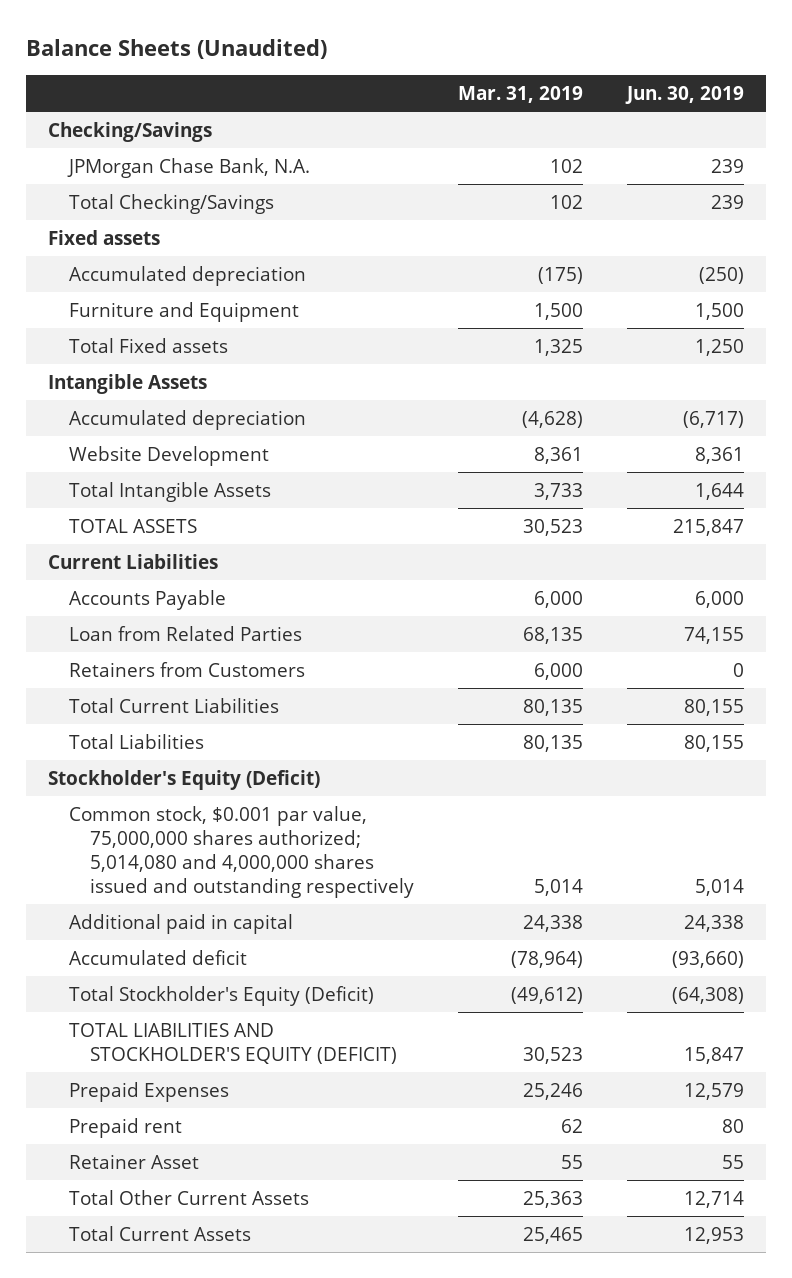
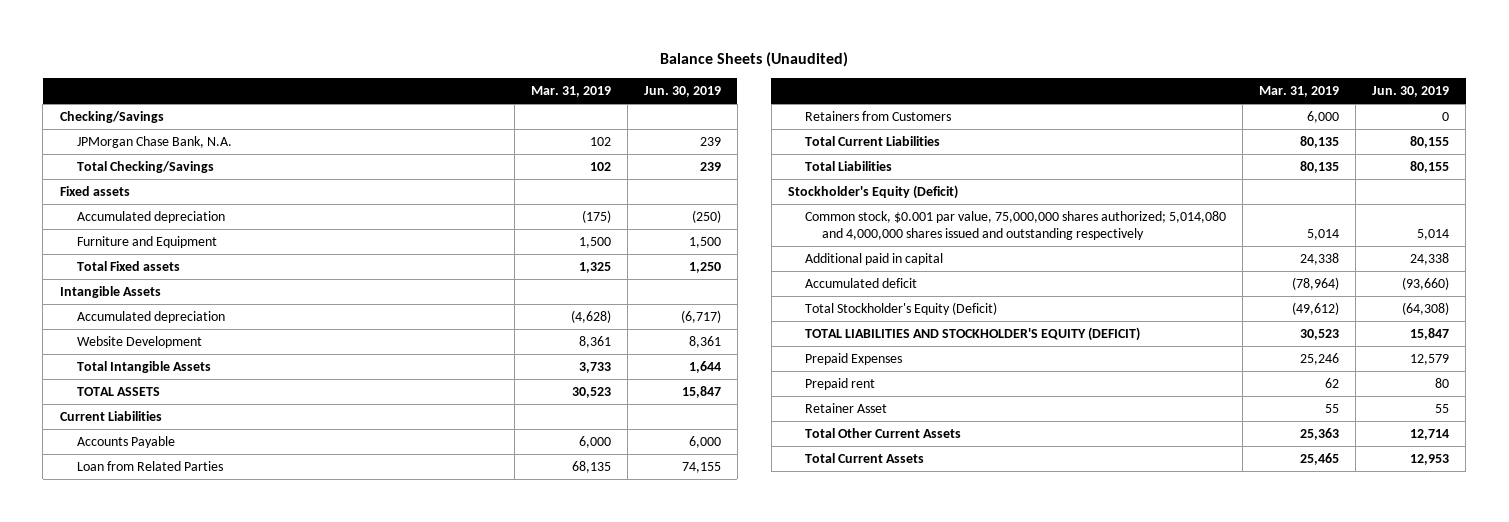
[673,518,745,536] 215,847 -> [681,386,721,399] 15,847

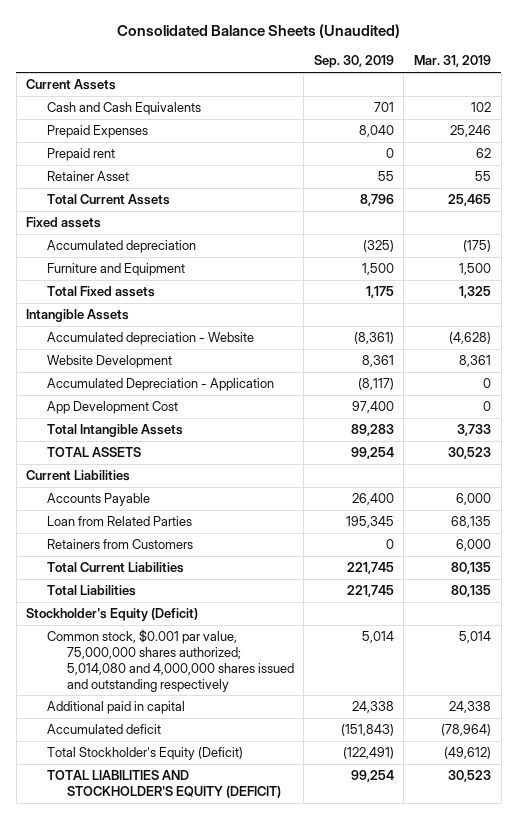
[660,52,849,68] Balance Sheets (Unaudited) -> [116,24,400,39] Consolidated Balance Sheets (Unaudited)
[643,85,721,97] Jun. 30, 2019 -> none
none -> [313,55,394,69] Sep. 30, 2019
[59,111,164,124] Checking/Savings -> none
[76,136,232,149] JPMorgan Chase Bank, N.A. -> none
[76,161,214,174] Total Checking/Savings -> none
none -> [26,79,117,91] Current Assets
none -> [46,102,201,116] Cash and Cash Equivalents
[804,353,902,366] Prepaid Expenses -> [46,125,148,139] Prepaid Expenses
[804,378,875,391] Prepaid rent -> [46,148,115,162] Prepaid rent
[804,403,887,414] Retainer Asset -> [46,171,129,182] Retainer Asset
[804,453,924,464] Total Current Assets -> [46,194,170,206] Total Current Assets
[76,311,225,324] Accumulated depreciation -> [46,332,254,346] Accumulated depreciation - Website
none -> [46,378,274,392] Accumulated Depreciation - Application
none -> [46,401,178,415] App Development Cost
[804,428,961,439] Total Other Current Assets -> none

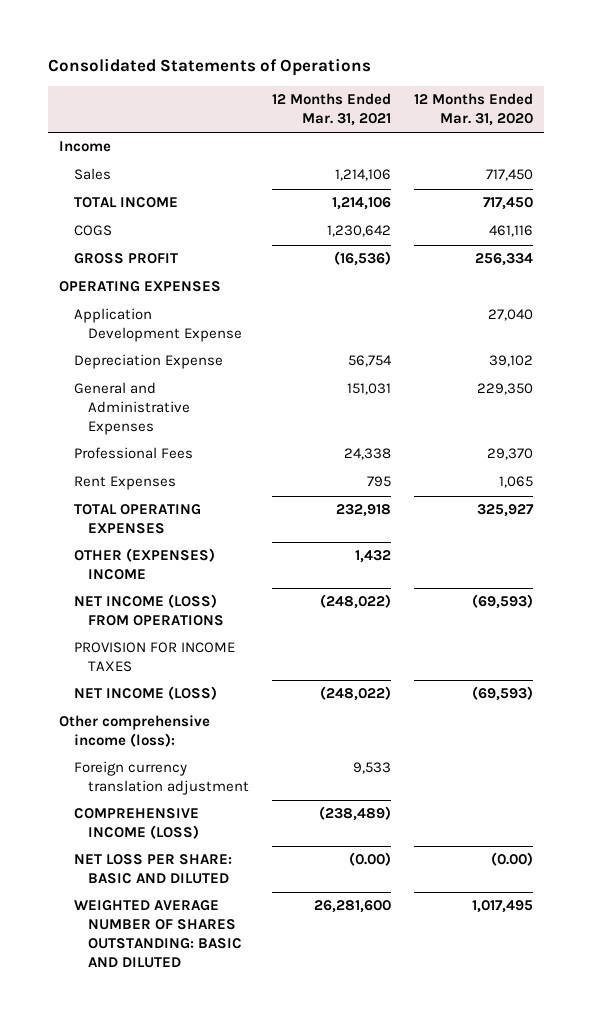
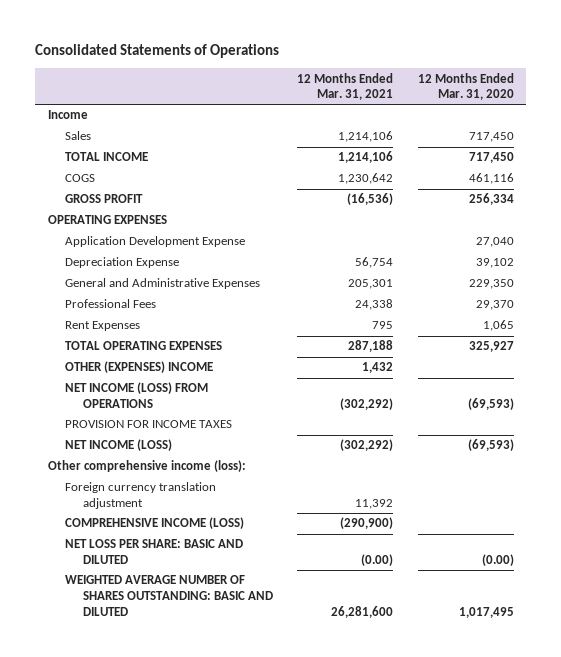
[347,383,392,396] 151,031 -> [348,279,394,290] 205,301
[336,504,392,518] 232,918 -> [348,340,394,353] 287,188
[320,594,392,610] (248,022) -> [340,398,394,411] (302,292)
[320,686,392,702] (248,022) -> [340,439,394,452] (302,292)
[353,762,392,775] 9,533 -> [355,499,394,510] 11,392
[319,806,392,822] (238,489) -> [340,517,394,530] (290,900)

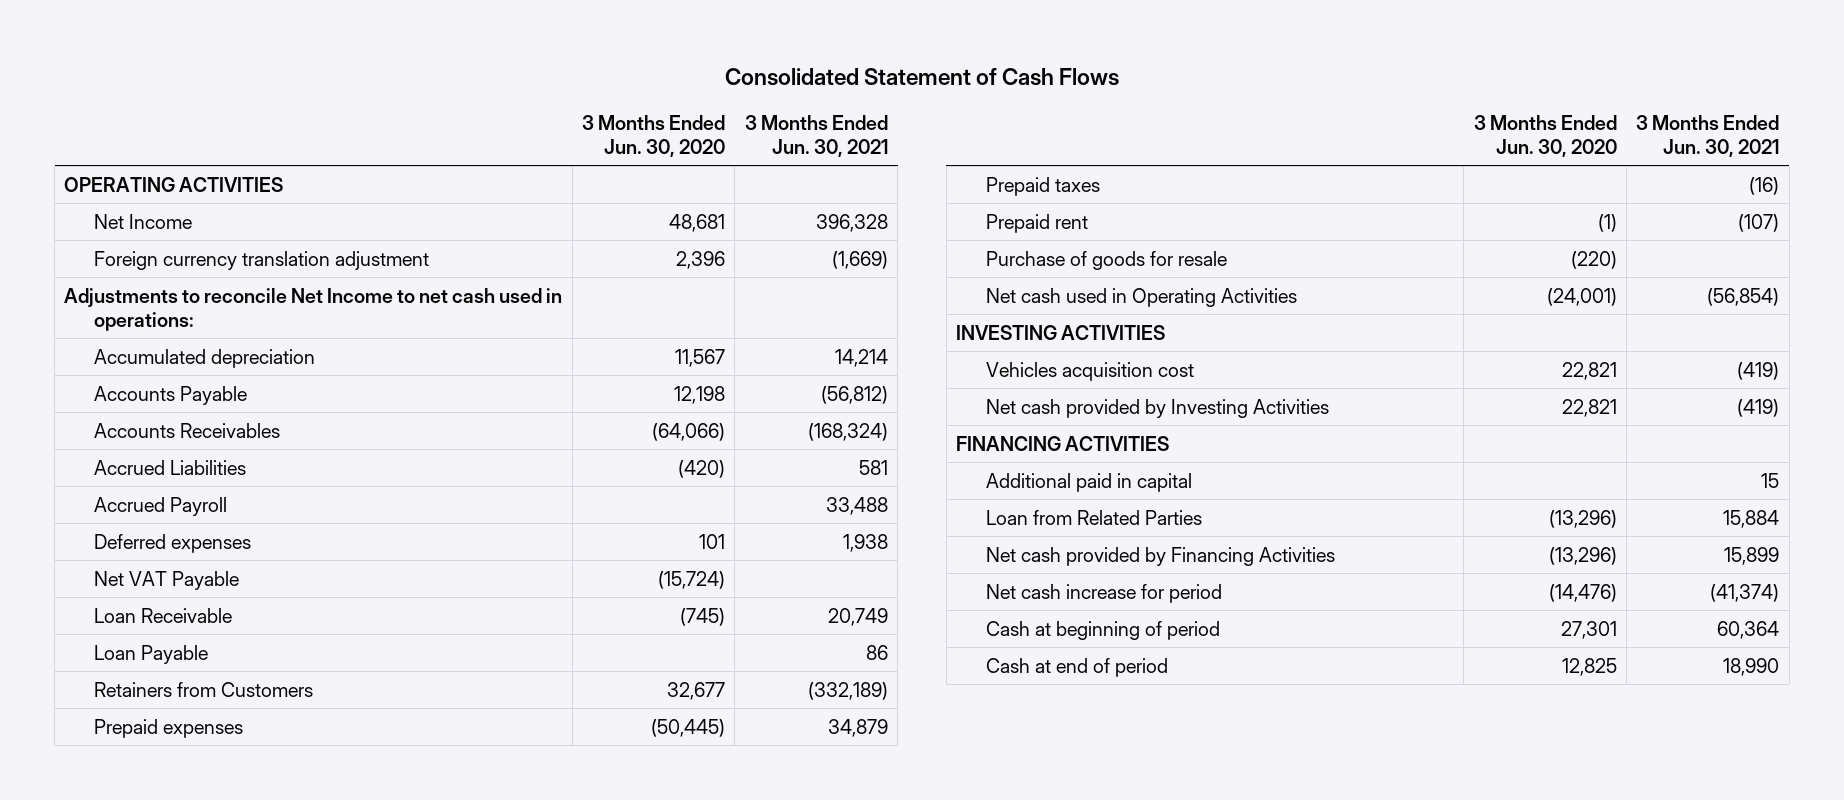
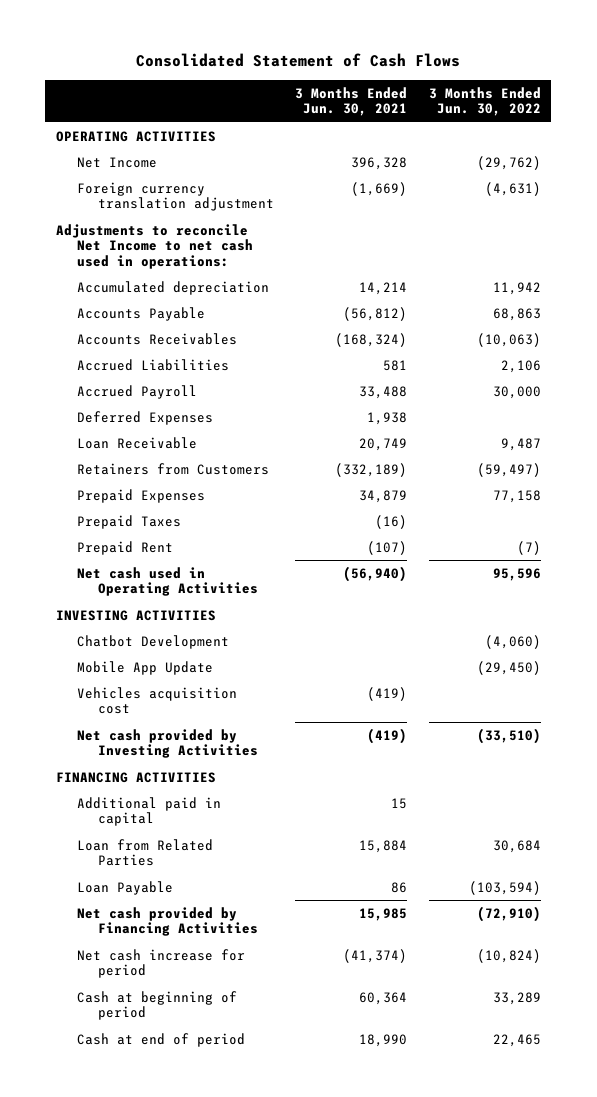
[582,114,726,157] 3 Months Ended Jun. 30, 2020 -> none
none -> [428,86,541,117] 3 Months Ended Jun. 30, 2022
[94,570,240,590] Net VAT Payable -> none
[94,533,252,553] Deferred expenses -> [77,410,214,425] Deferred Expenses
[985,250,1227,270] Purchase of goods for resale -> none
[94,718,244,738] Prepaid expenses -> [77,488,206,503] Prepaid Expenses
[985,176,1100,196] Prepaid taxes -> [77,514,182,529] Prepaid Taxes
[985,213,1088,233] Prepaid rent -> [77,540,174,555] Prepaid Rent
[1707,287,1780,306] (56,854) -> [343,565,408,582] (56,940)
none -> [77,634,230,649] Chatbot Development
none -> [77,660,214,675] Mobile App Update
[94,644,209,664] Loan Payable -> [77,880,174,895] Loan Payable
[1724,546,1780,565] 15,899 -> [359,907,408,921] 15,985

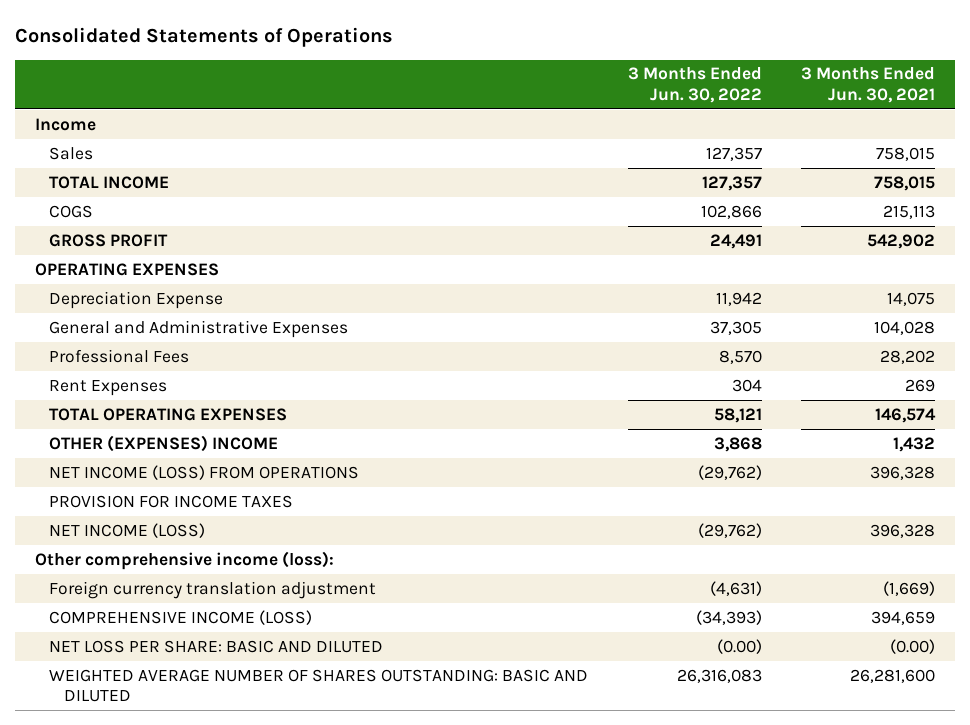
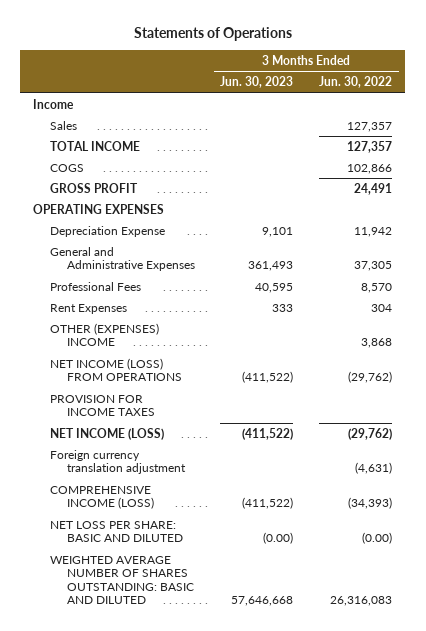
[14,27,393,48] Consolidated Statements of Operations -> [133,27,292,42] Statements of Operations
[801,67,936,103] 3 Months Ended Jun. 30, 2021 -> none
none -> [220,76,294,89] Jun. 30, 2023
[49,407,288,421] TOTAL OPERATING EXPENSES -> none
[34,550,334,570] Other comprehensive income (loss): -> none

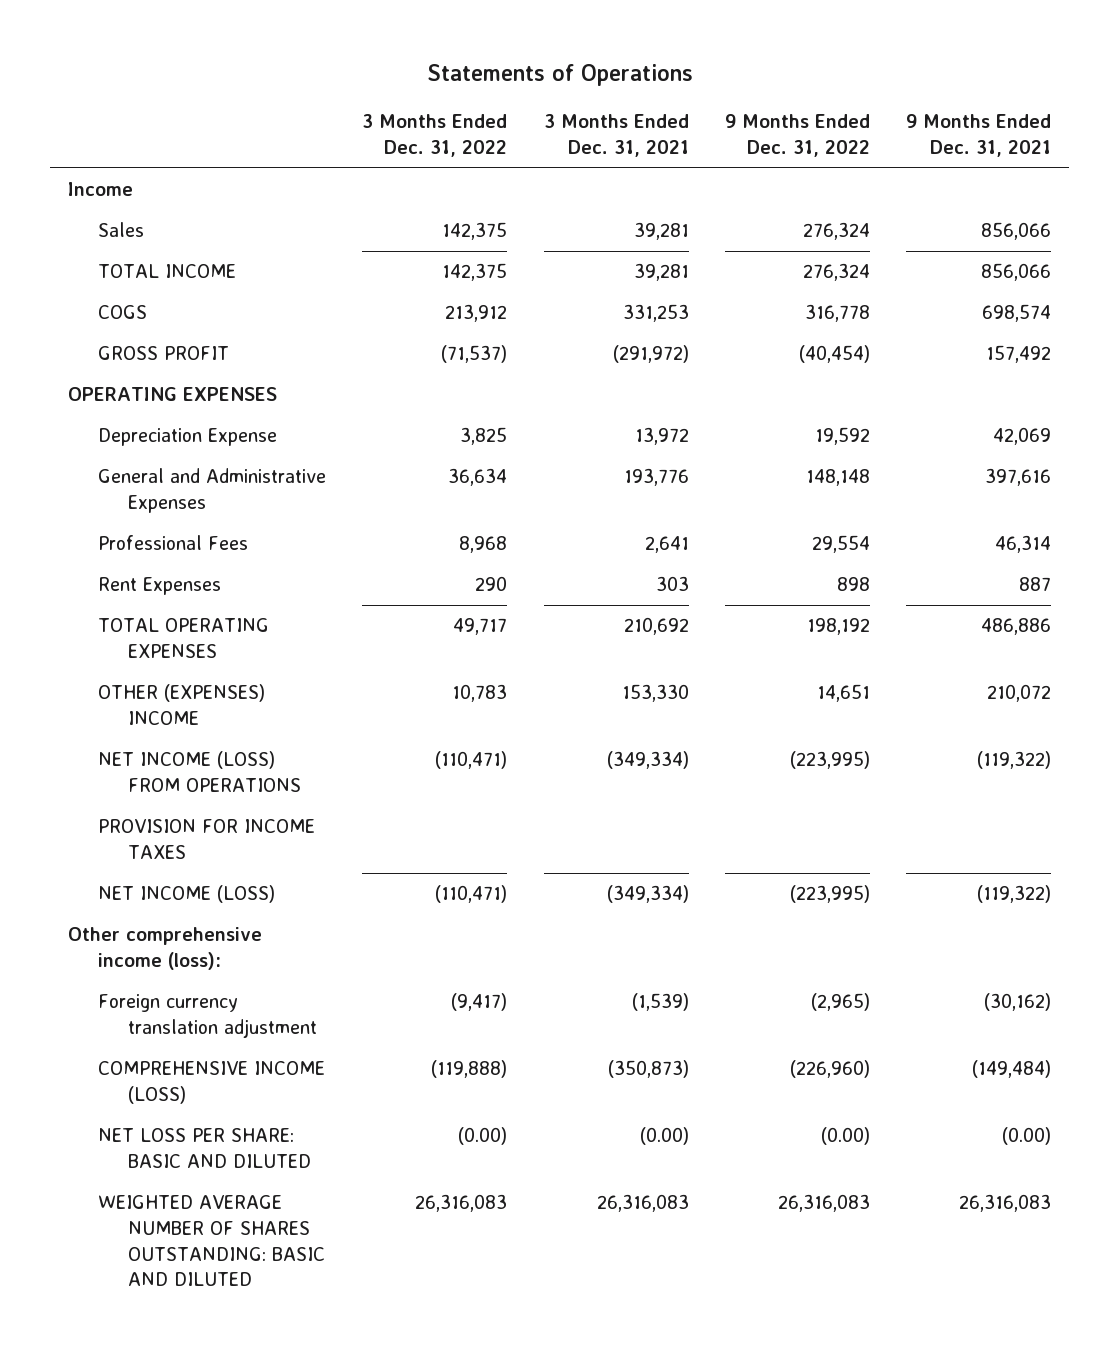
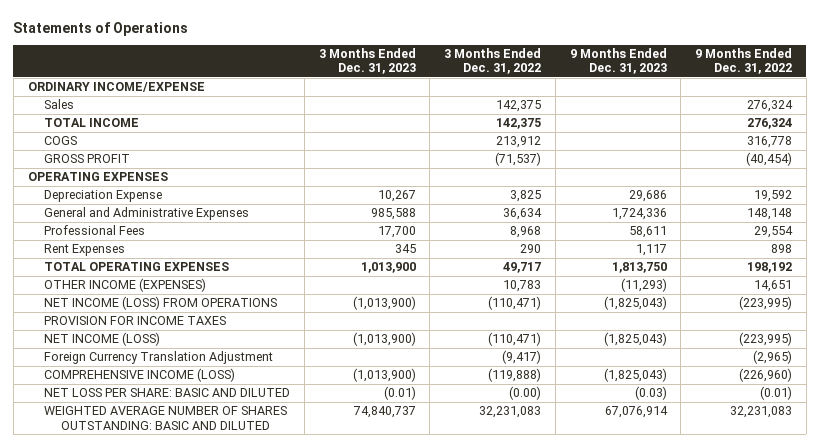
[543,114,689,157] 3 Months Ended Dec. 31, 2021 -> none
[905,114,1051,157] 9 Months Ended Dec. 31, 2021 -> none
none -> [318,48,416,75] 3 Months Ended Dec. 31, 2023
none -> [569,48,667,75] 9 Months Ended Dec. 31, 2023
[68,182,134,197] Income -> [27,82,205,93] ORDINARY INCOME/EXPENSE
[98,684,266,725] OTHER (EXPENSES) INCOME -> [44,278,207,293] OTHER INCOME (EXPENSES)
[68,927,263,970] Other comprehensive income (loss): -> none
[98,994,317,1038] Foreign currency translation adjustment -> [44,351,274,365] Foreign Currency Translation Adjustment
[820,1127,870,1146] (0.00) -> [759,386,792,401] (0.01)
[415,1194,508,1213] 26,316,083 -> [479,406,542,419] 32,231,083
[777,1194,870,1213] 26,316,083 -> [729,406,792,419] 32,231,083

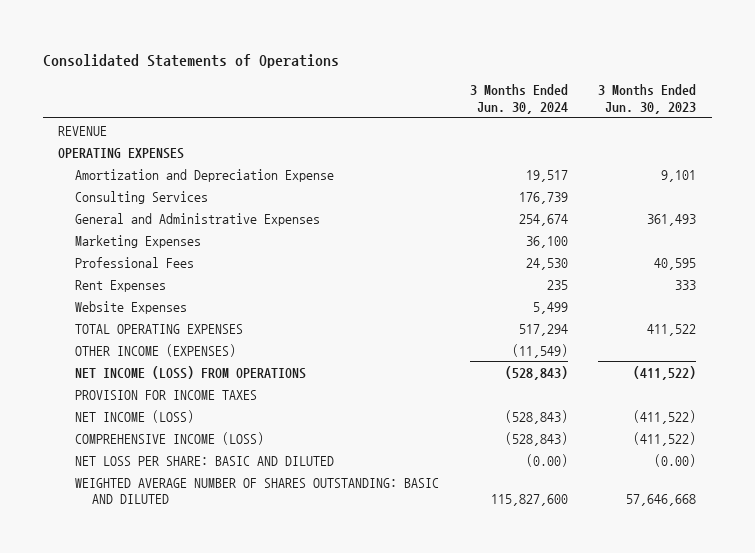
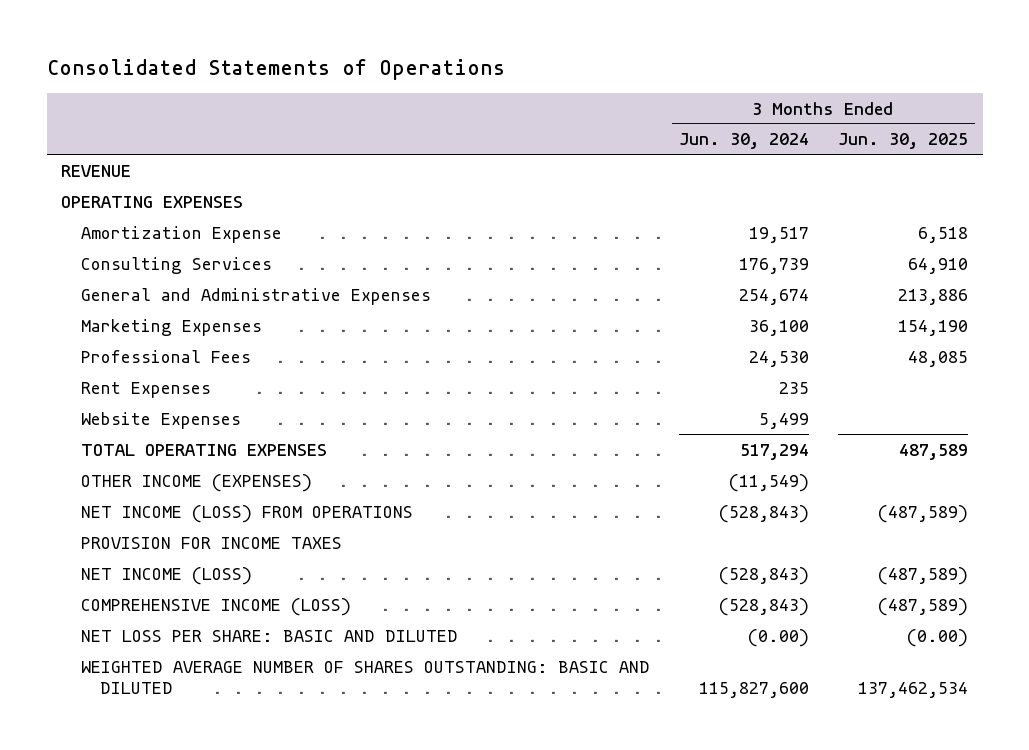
[598,84,697,115] 3 Months Ended Jun. 30, 2023 -> none
none -> [837,133,968,150] Jun. 30, 2025
[75,168,335,182] Amortization and Depreciation Expense -> [80,225,282,243] Amortization Expense

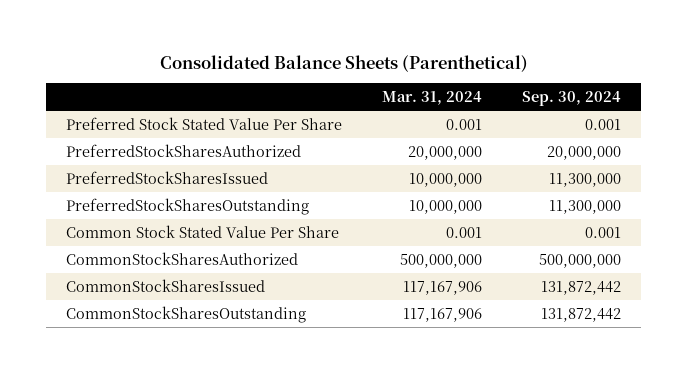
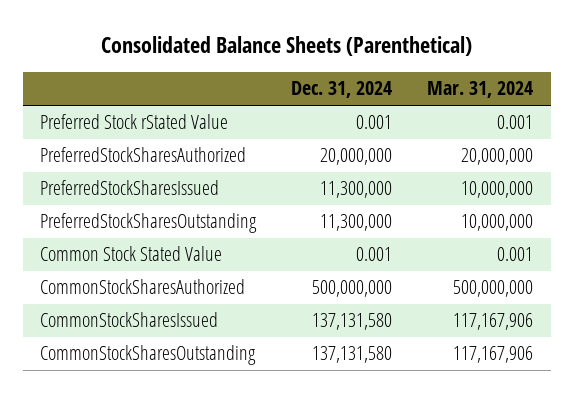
[521,90,621,106] Sep. 30, 2024 -> none
none -> [291,81,393,99] Dec. 31, 2024
[66,116,343,130] Preferred Stock Stated Value Per Share -> [40,114,229,130] Preferred Stock rStated Value
[66,224,340,238] Common Stock Stated Value Per Share -> [40,246,223,262] Common Stock Stated Value

